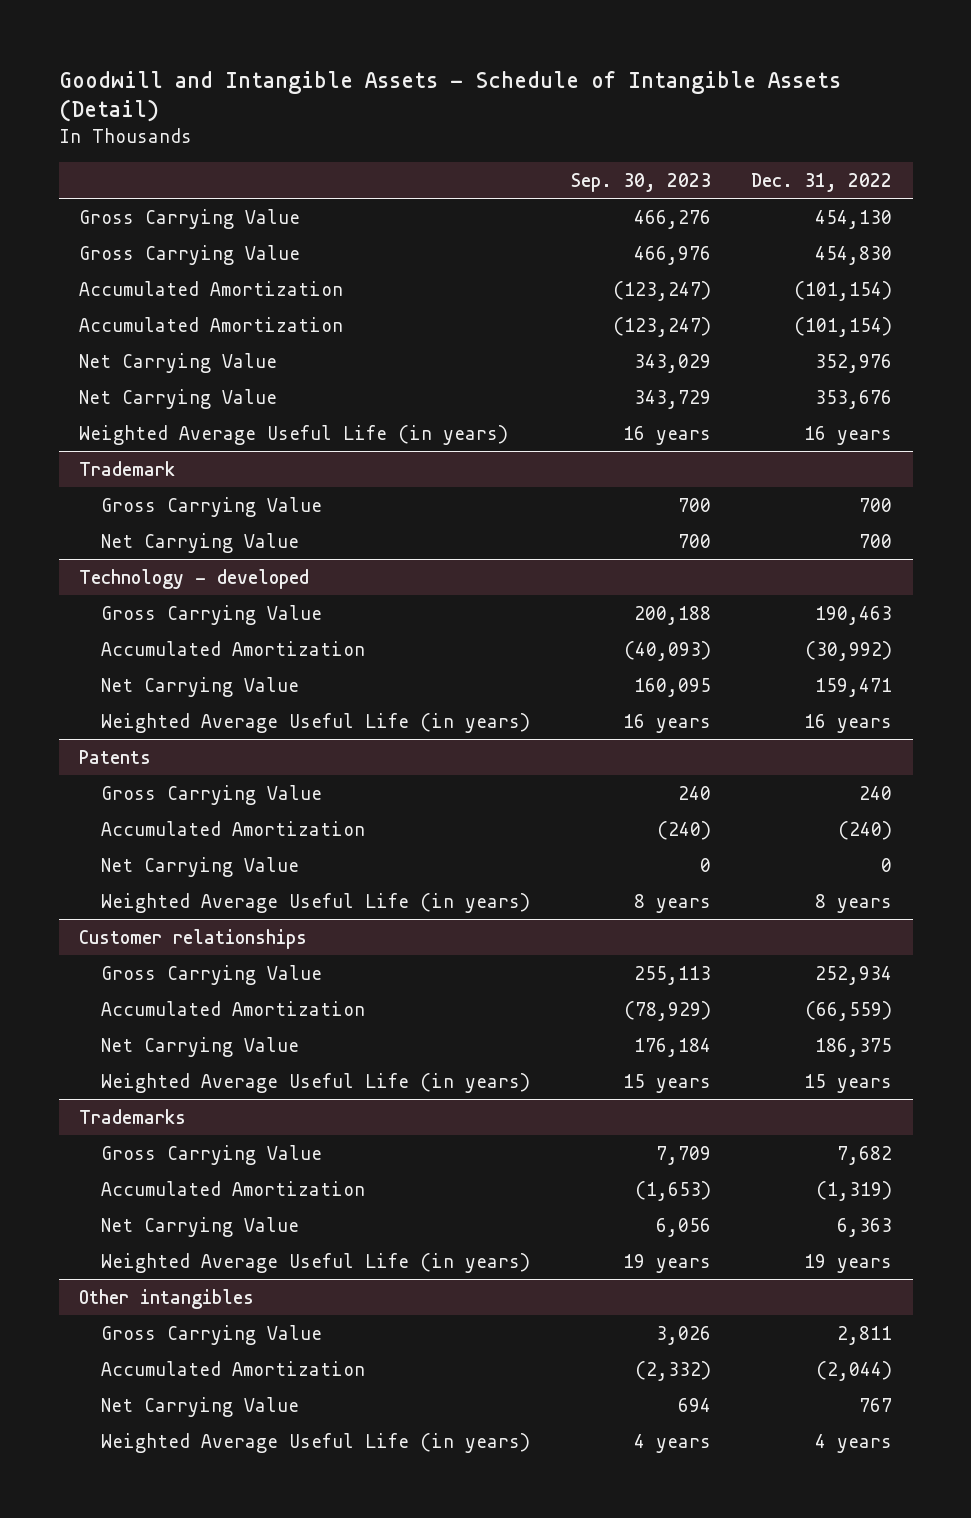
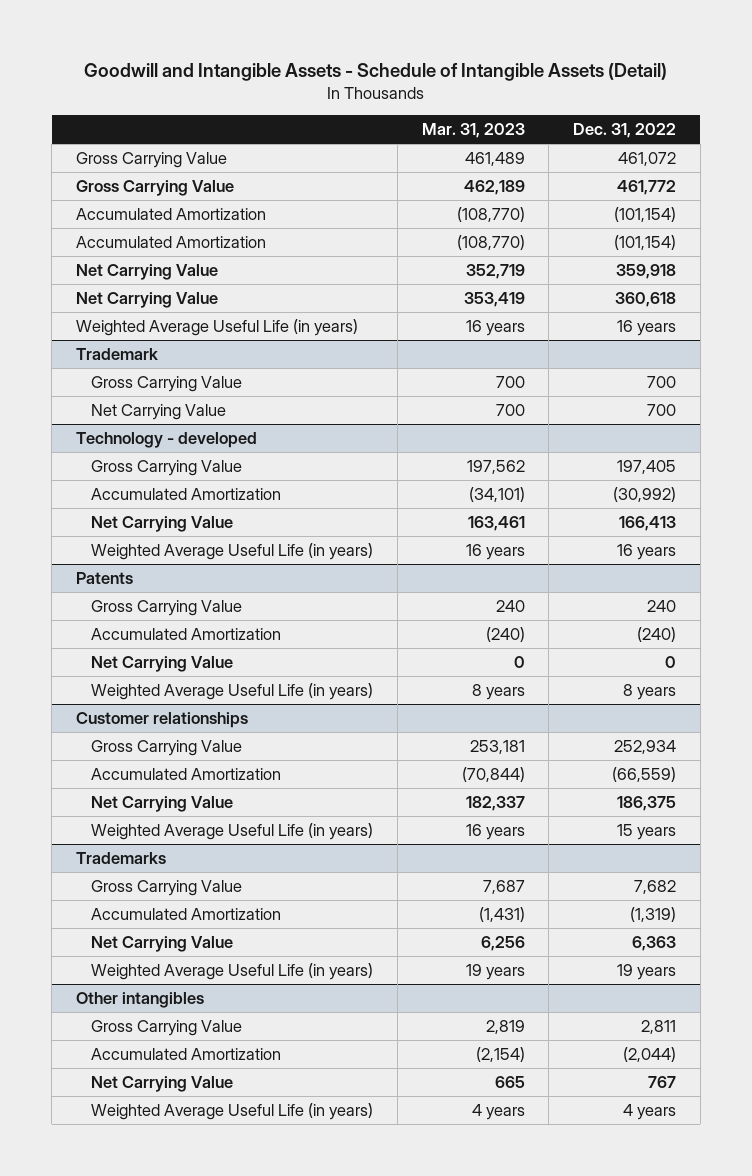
[570,172,711,192] Sep. 30, 2023 -> none
none -> [421,123,525,139] Mar. 31, 2023
[815,209,893,229] 454,130 -> [618,152,677,167] 461,072
[815,245,893,265] 454,830 -> [617,180,677,196] 461,772
[815,353,893,373] 352,976 -> [616,264,677,280] 359,918
[815,389,893,409] 353,676 -> [615,292,677,308] 360,618
[815,605,893,625] 190,463 -> [617,460,677,475] 197,405
[815,677,893,697] 159,471 -> [619,516,677,532] 166,413

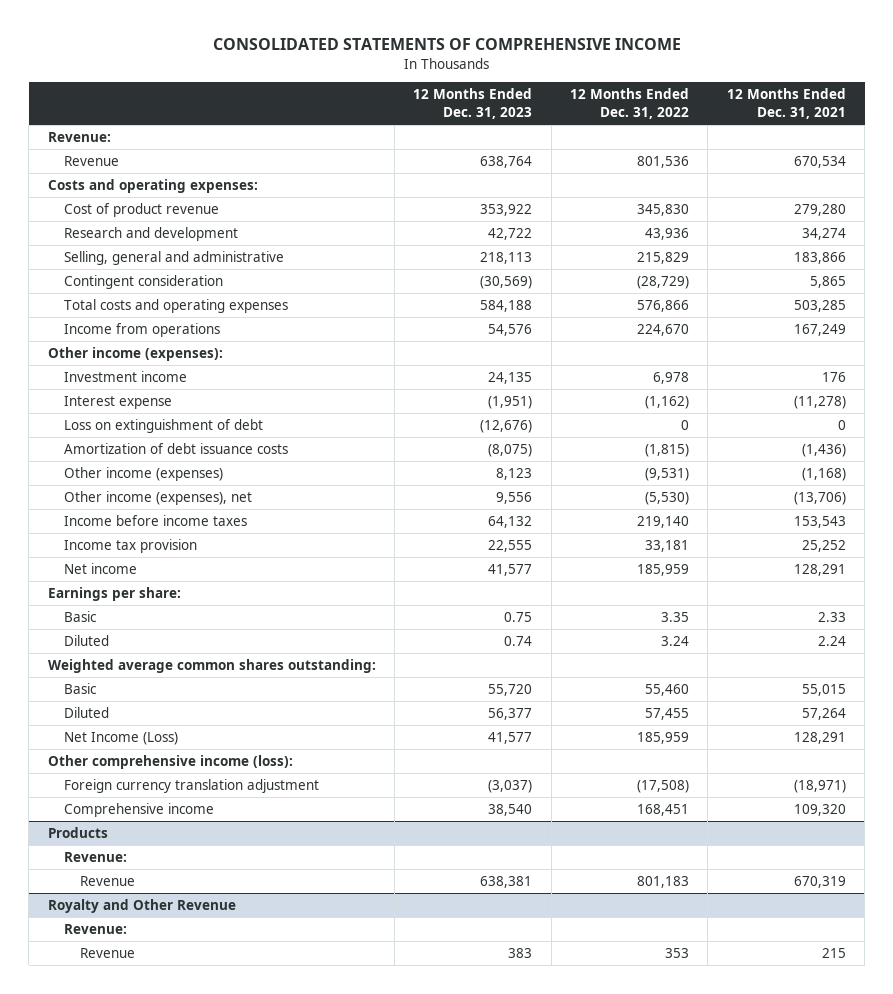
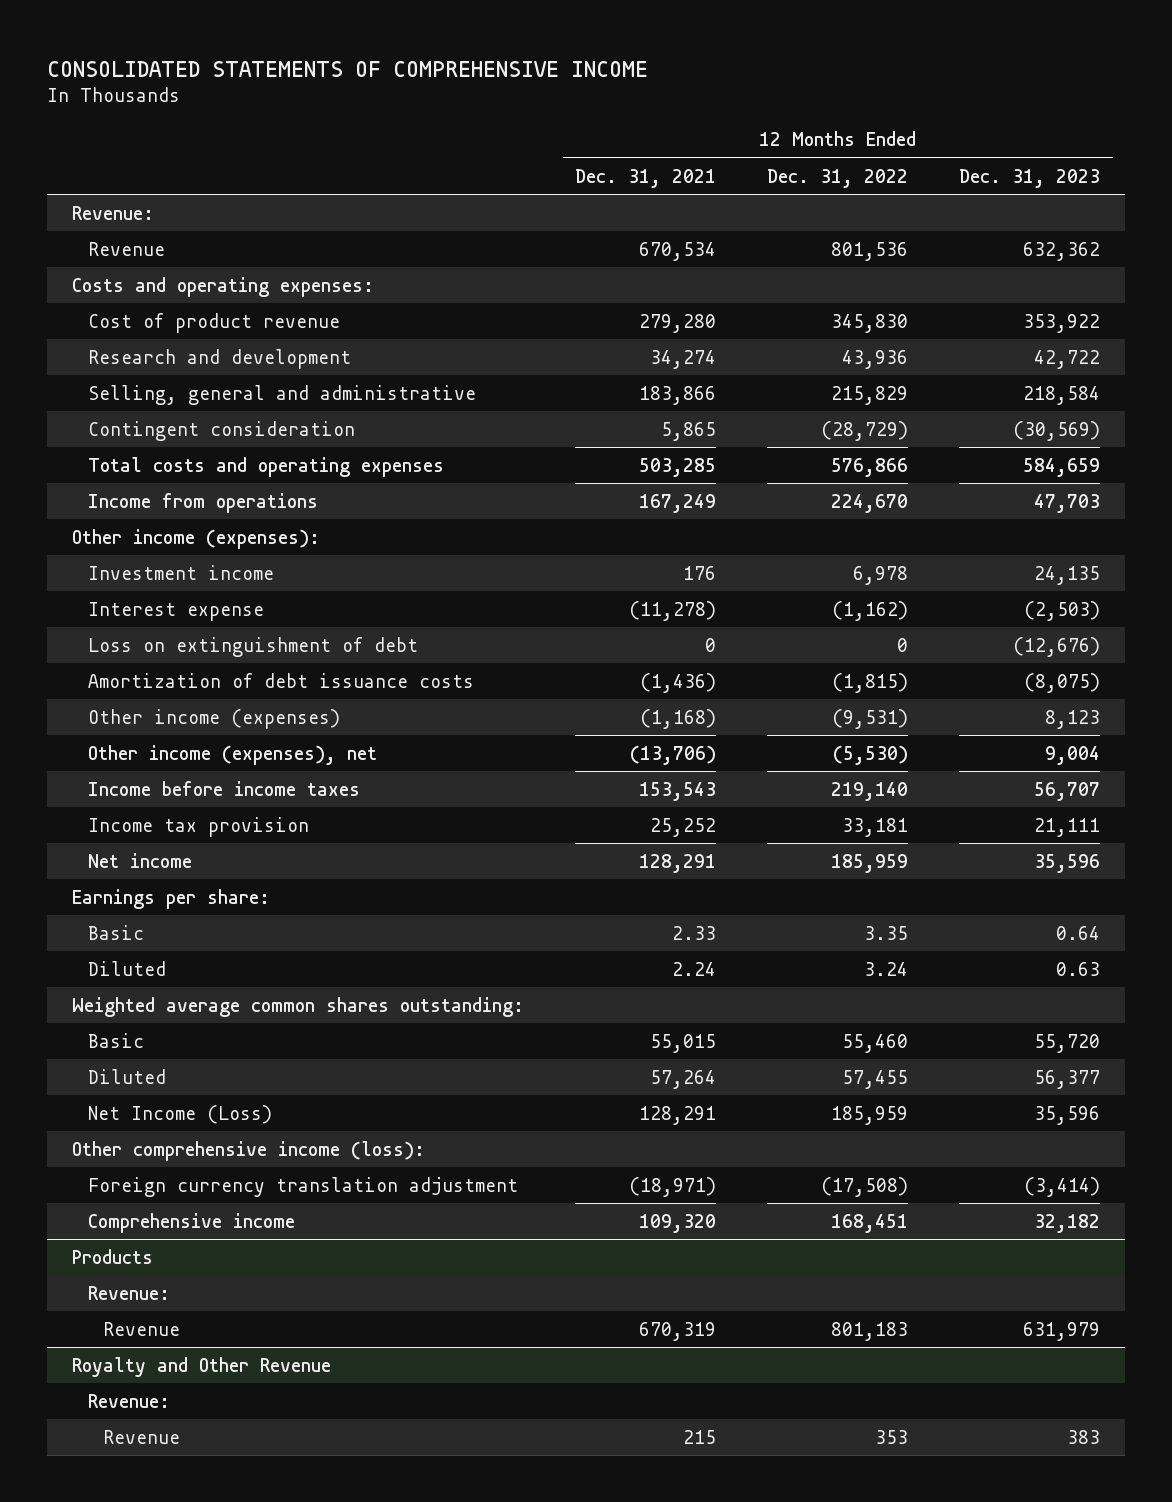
[480,156,533,169] 638,764 -> [1022,241,1100,261] 632,362
[480,252,533,265] 218,113 -> [1022,385,1100,405] 218,584
[480,300,533,313] 584,188 -> [1022,457,1100,477] 584,659
[488,324,533,337] 54,576 -> [1033,493,1100,513] 47,703
[488,396,533,410] (1,951) -> [1023,600,1100,621] (2,503)
[496,492,533,505] 9,556 -> [1044,745,1100,765] 9,004
[488,516,533,529] 64,132 -> [1033,781,1100,801] 56,707
[488,540,533,553] 22,555 -> [1033,817,1100,837] 21,111
[488,564,533,577] 41,577 -> [1033,853,1100,873] 35,596
[504,612,533,623] 0.75 -> [1055,925,1100,940] 0.64
[504,636,533,647] 0.74 -> [1055,961,1100,976] 0.63
[488,732,533,745] 41,577 -> [1033,1105,1100,1125] 35,596
[488,780,533,794] (3,037) -> [1023,1176,1100,1197] (3,414)
[488,804,533,817] 38,540 -> [1033,1213,1100,1233] 32,182
[480,876,533,889] 638,381 -> [1022,1321,1100,1341] 631,979

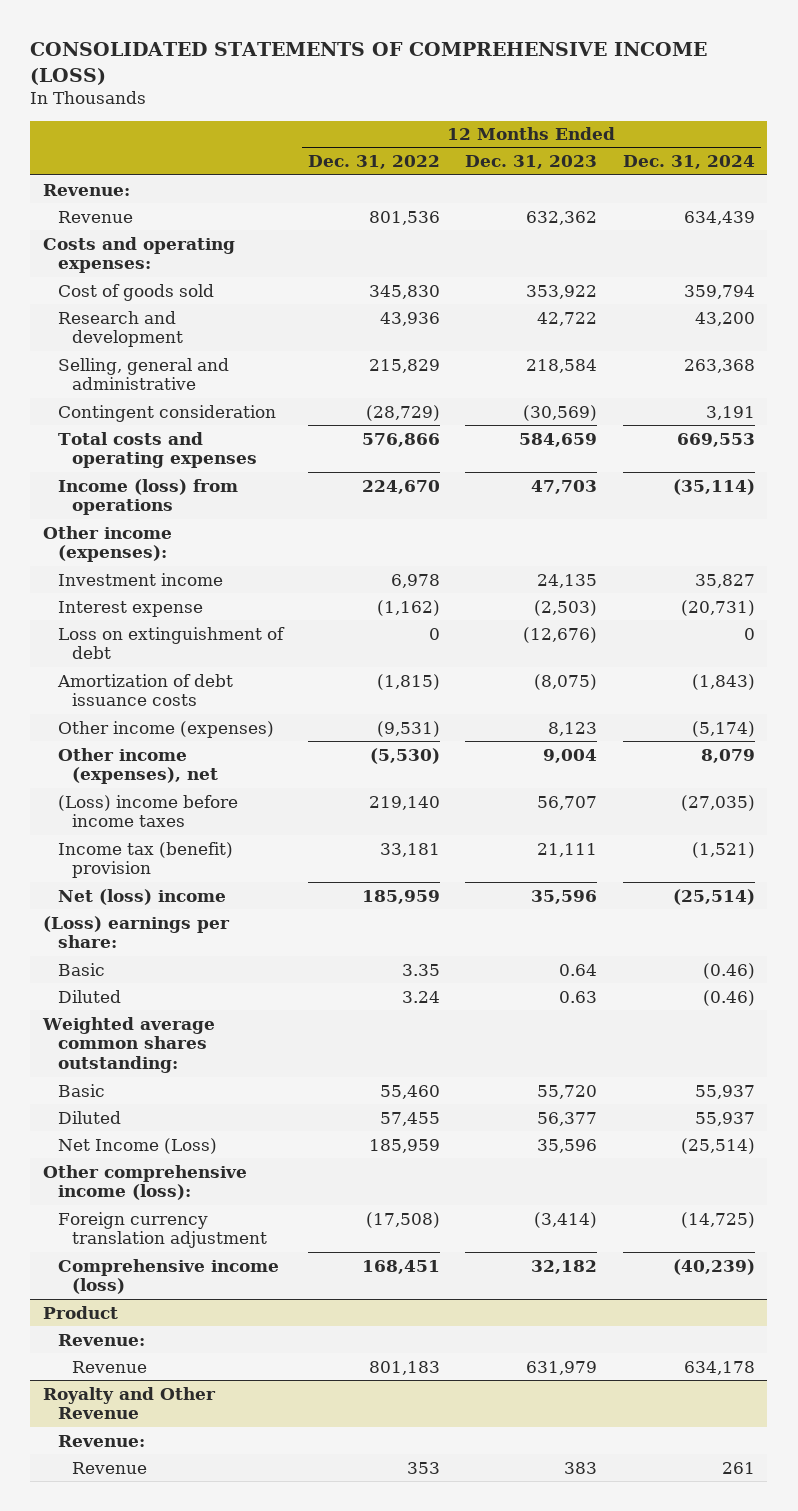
[47,60,649,77] CONSOLIDATED STATEMENTS OF COMPREHENSIVE INCOME -> [30,42,708,85] CONSOLIDATED STATEMENTS OF COMPREHENSIVE INCOME (LOSS)
[575,168,717,188] Dec. 31, 2021 -> none
none -> [622,155,755,170] Dec. 31, 2024
[87,312,340,333] Cost of product revenue -> [57,283,214,301] Cost of goods sold
[87,492,318,513] Income from operations -> [57,478,238,516] Income (loss) from operations
[87,780,360,796] Income before income taxes -> [57,794,238,828] (Loss) income before income taxes
[87,816,309,837] Income tax provision -> [57,841,233,879] Income tax (benefit) provision
[87,852,192,868] Net income -> [57,888,226,905] Net (loss) income
[72,888,271,909] Earnings per share: -> [43,915,231,949] (Loss) earnings per share:
[87,1212,295,1233] Comprehensive income -> [57,1258,279,1295] Comprehensive income (loss)
[72,1248,154,1264] Products -> [43,1305,119,1319] Product

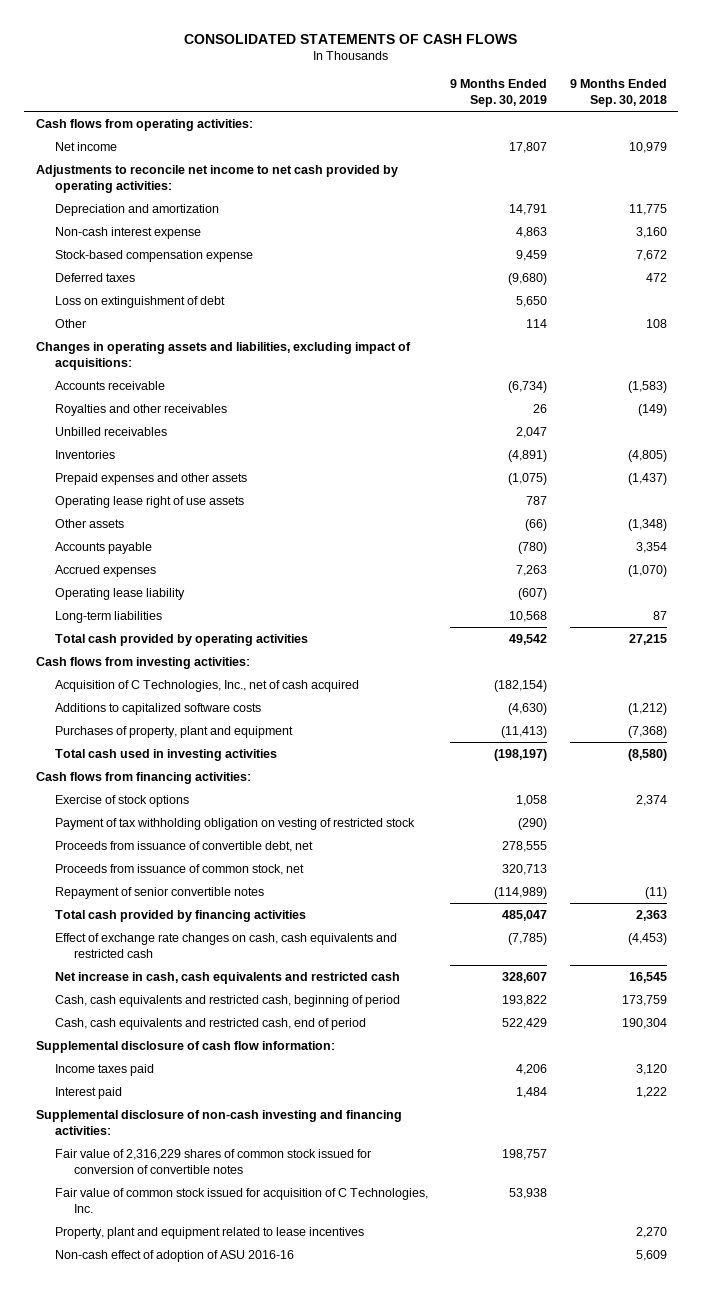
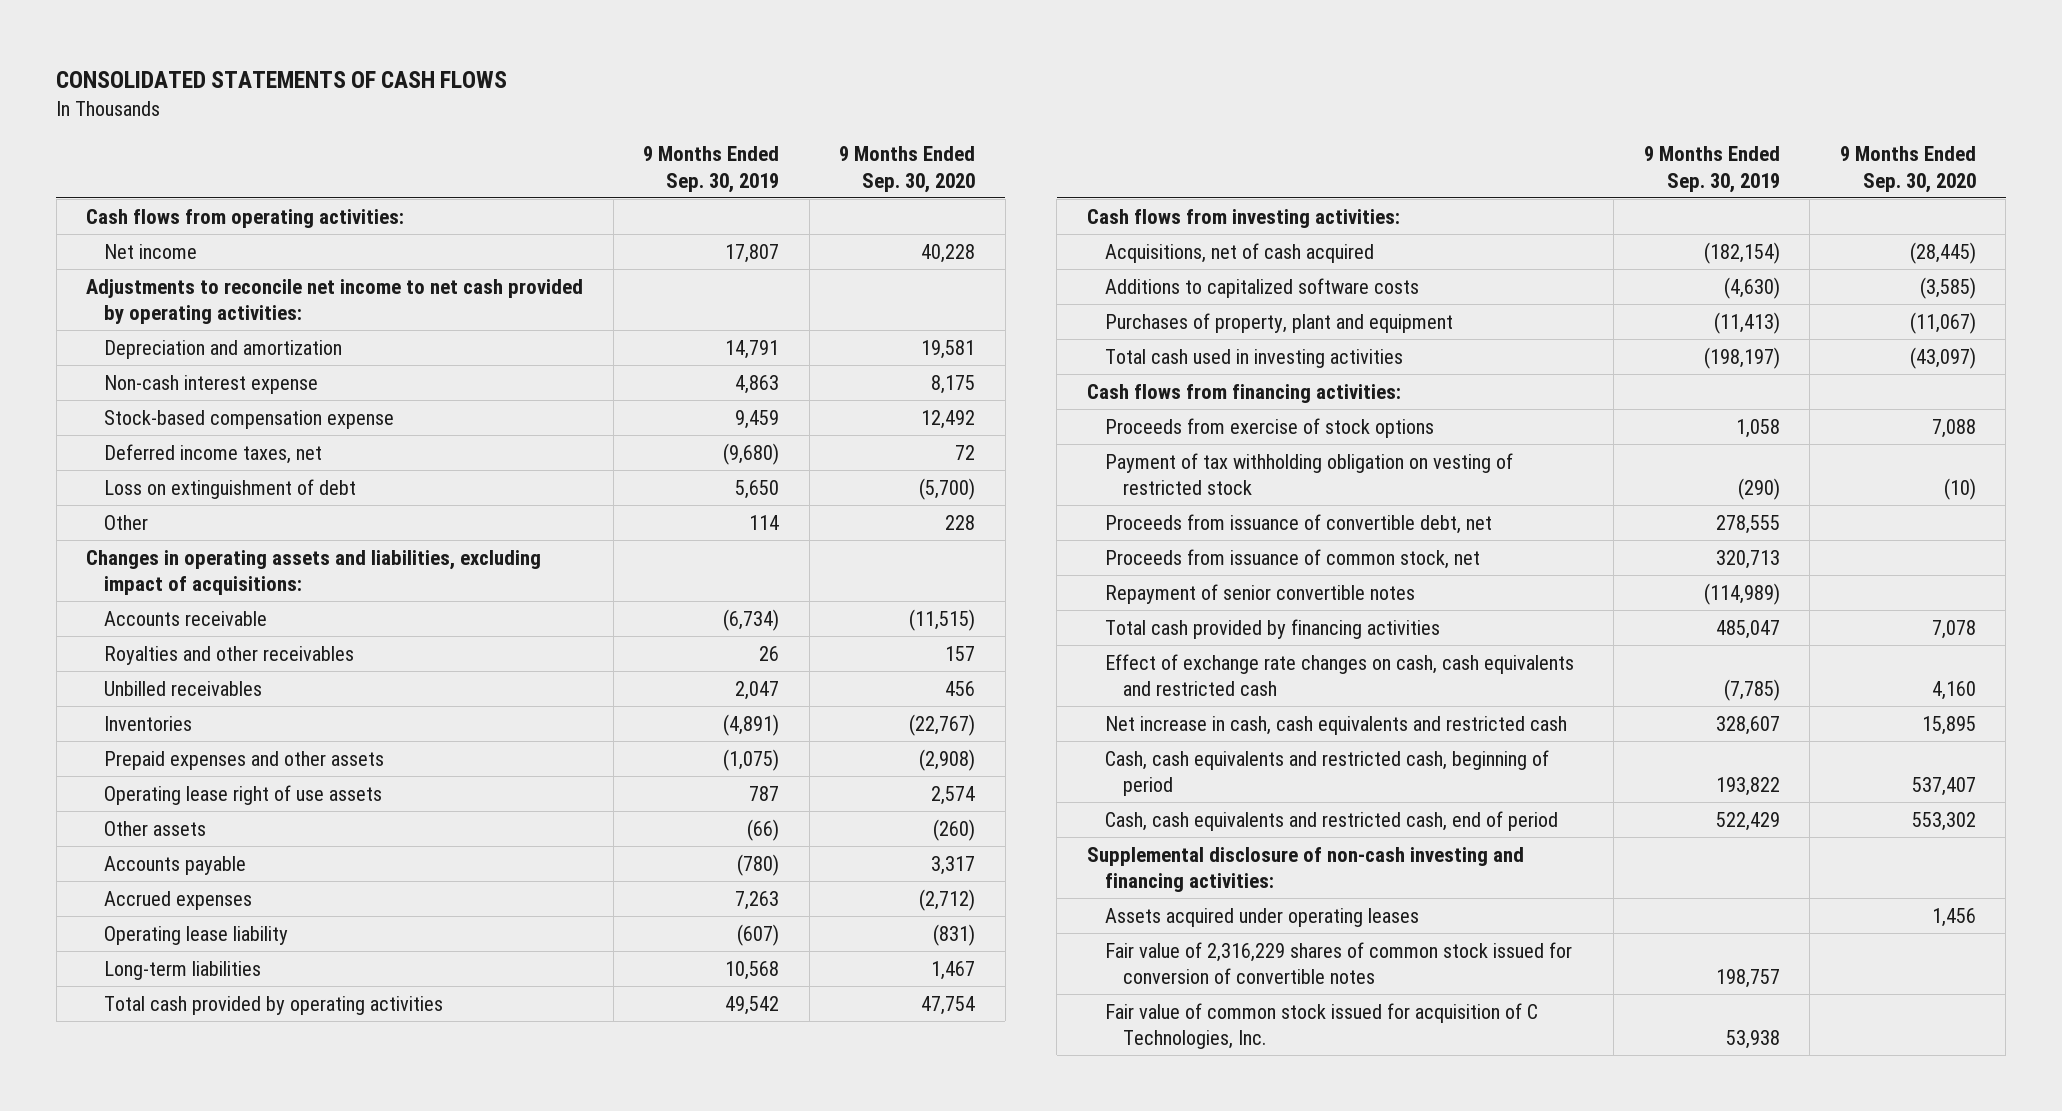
[569,79,667,107] 9 Months Ended Sep. 30, 2018 -> none
none -> [839,146,976,193] 9 Months Ended Sep. 30, 2020
[54,272,135,282] Deferred taxes -> [104,443,323,464] Deferred income taxes, net
[54,679,359,692] Acquisition of C Technologies, Inc., net of cash acquired -> [1104,242,1374,263] Acquisitions, net of cash acquired
[54,794,189,807] Exercise of stock options -> [1104,417,1434,438] Proceeds from exercise of stock options
[35,1040,335,1053] Supplemental disclosure of cash flow information: -> none
[54,1063,154,1076] Income taxes paid -> none
[54,1086,122,1099] Interest paid -> none
none -> [1104,907,1419,927] Assets acquired under operating leases
[54,1226,364,1239] Property, plant and equipment related to lease incentives -> none
[54,1249,294,1262] Non-cash effect of adoption of ASU 2016-16 -> none

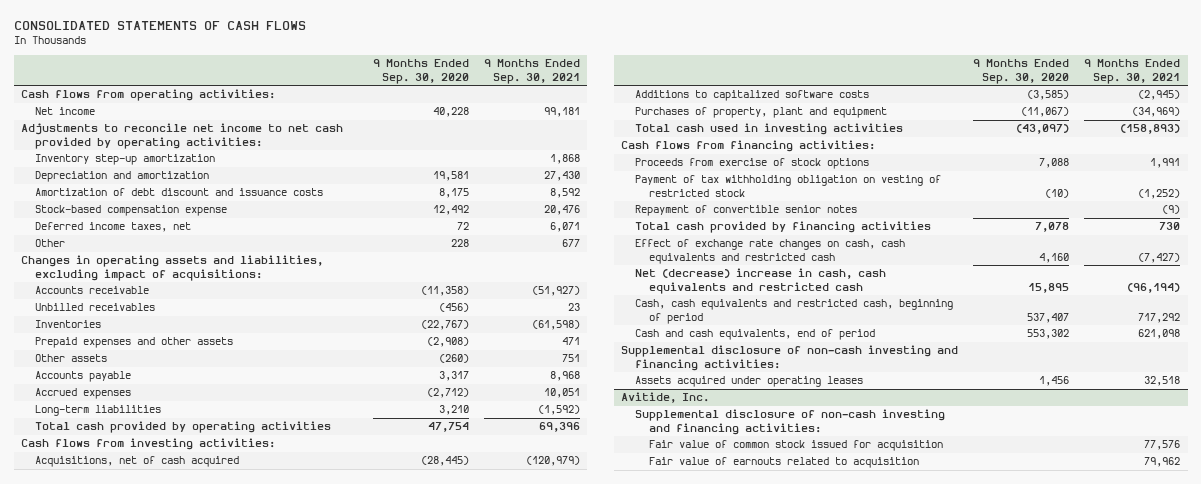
[643,146,780,193] 9 Months Ended Sep. 30, 2019 -> none
none -> [483,59,580,84] 9 Months Ended Sep. 30, 2021
none -> [35,154,216,166] Inventory step-up amortization
[104,374,319,394] Non-cash interest expense -> [35,188,324,197] Amortization of debt discount and issuance costs
[104,478,357,499] Loss on extinguishment of debt -> none
[104,645,355,665] Royalties and other receivables -> none
[909,608,976,631] (11,515) -> [420,286,469,297] (11,358)
[945,680,976,696] 456 -> [438,303,469,313] (456)
[104,784,383,805] Operating lease right of use assets -> none
[104,925,289,945] Operating lease liability -> none
[931,960,976,980] 1,467 -> [438,405,469,416] 3,210
[1104,513,1492,534] Proceeds from issuance of convertible debt, net -> none
[1104,548,1480,569] Proceeds from issuance of common stock, net -> none
[1104,583,1415,604] Repayment of senior convertible notes -> [635,205,858,217] Repayment of convertible senior notes
[1104,715,1567,735] Net increase in cash, cash equivalents and restricted cash -> [635,268,887,294] Net (decrease) increase in cash, cash equivalents and restricted cash
[1104,810,1558,831] Cash, cash equivalents and restricted cash, end of period -> [635,329,876,341] Cash and cash equivalents, end of period
[1104,941,1572,984] Fair value of 2,316,229 shares of common stock issued for conversion of convertible notes -> none
none -> [621,392,710,404] Avitide, Inc.
none -> [635,409,946,435] Supplemental disclosure of non-cash investing and financing activities:
[1104,1002,1538,1049] Fair value of common stock issued for acquisition of C Technologies, Inc. -> [649,440,944,452] Fair value of common stock issued for acquisition
none -> [649,457,920,469] Fair value of earnouts related to acquisition

